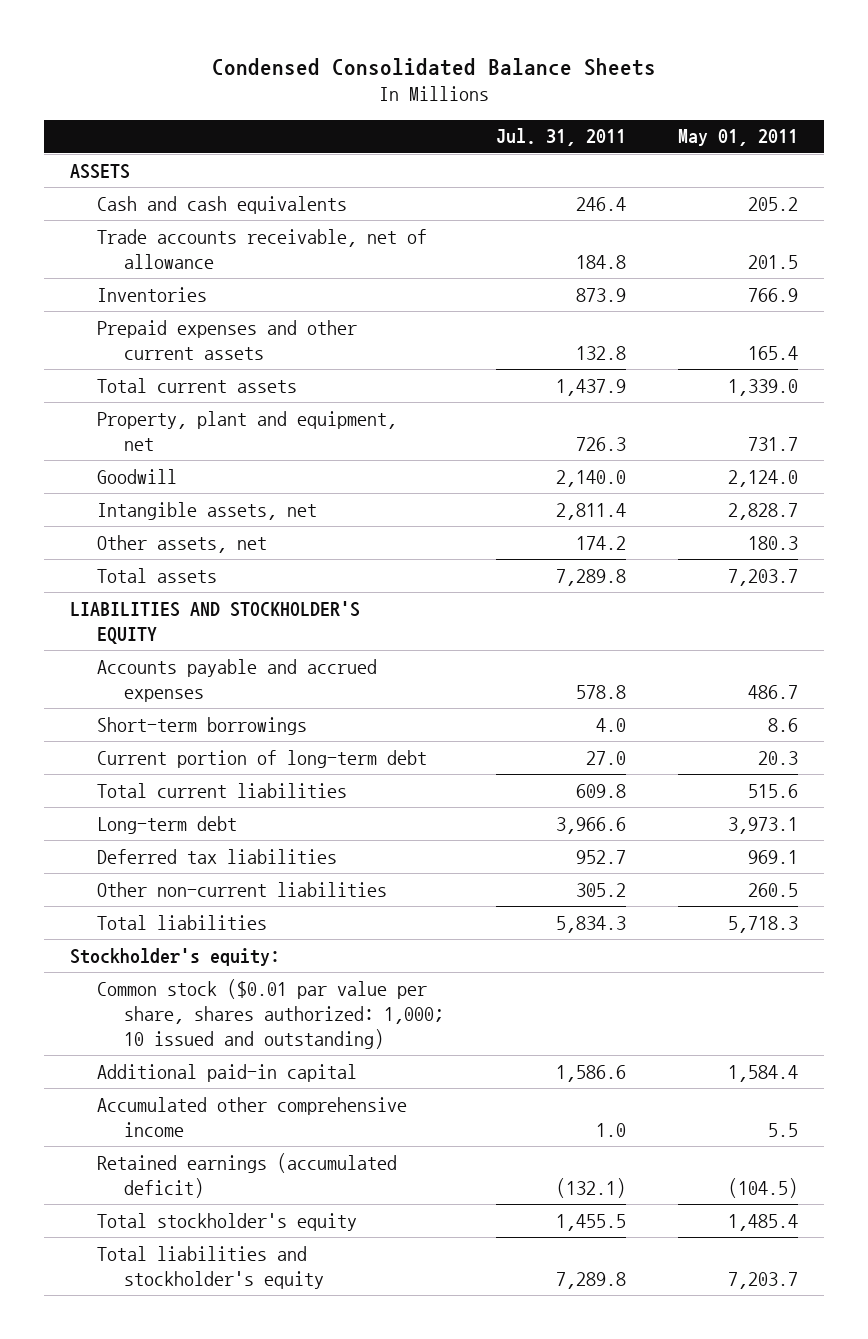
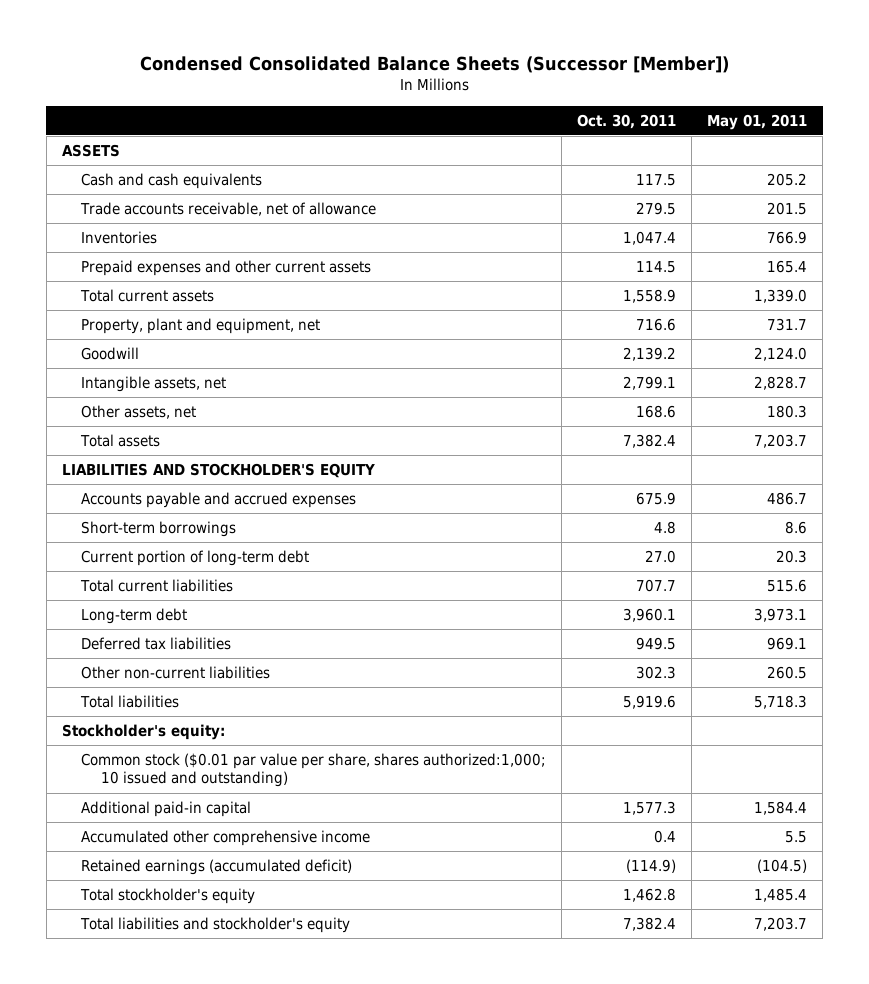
[211,57,656,76] Condensed Consolidated Balance Sheets -> [139,55,729,73] Condensed Consolidated Balance Sheets (Successor [Member])
[496,128,627,147] Jul. 31, 2011 -> none
none -> [577,113,677,129] Oct. 30, 2011
[96,978,445,1049] Common stock ($0.01 par value per share, shares authorized: 1,000; 10 issued and outstanding) -> [81,753,547,788] Common stock ($0.01 par value per share, shares authorized:1,000; 10 issued and outstanding)

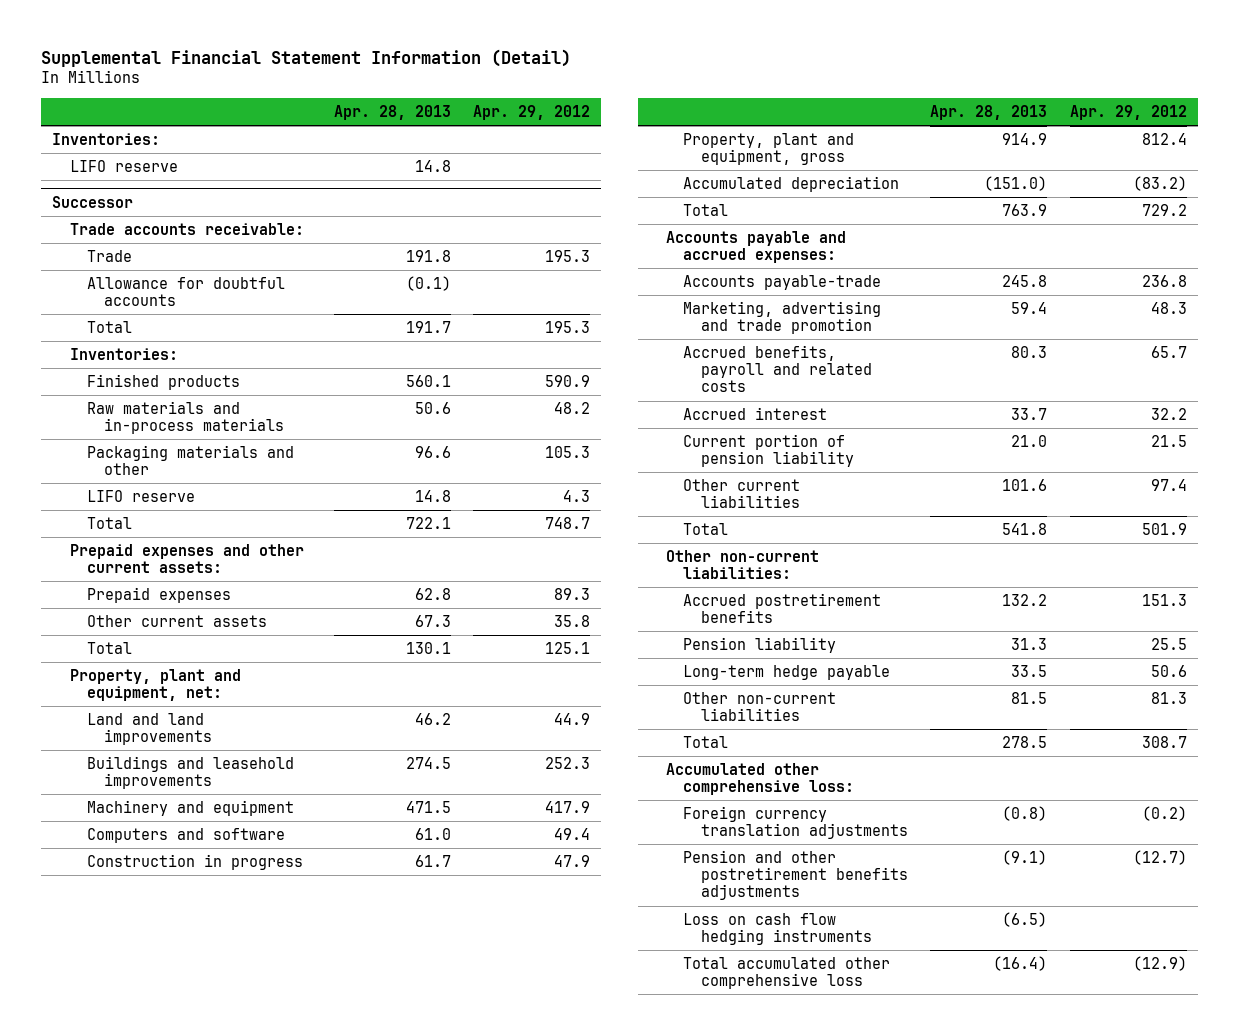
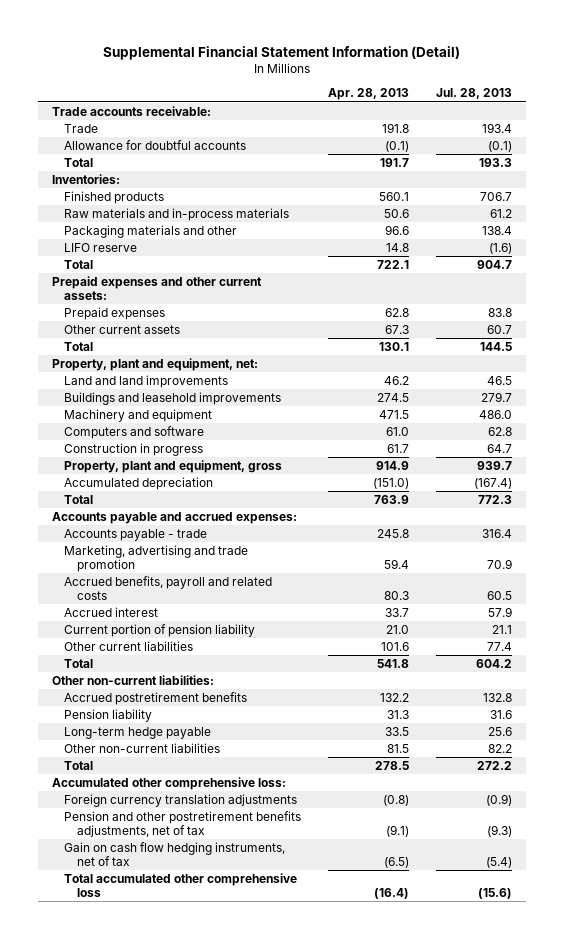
[472,104,590,120] Apr. 29, 2012 -> none
none -> [436,88,513,100] Jul. 28, 2013
[52,132,161,145] Inventories: -> none
[69,159,178,172] LIFO reserve -> none
[52,195,134,208] Successor -> none
[683,274,882,290] Accounts payable-trade -> [64,528,208,541] Accounts payable - trade
[683,849,908,901] Pension and other postretirement benefits adjustments -> [64,810,302,837] Pension and other postretirement benefits adjustments, net of tax
[683,912,872,946] Loss on cash flow hedging instruments -> [64,841,286,866] Gain on cash flow hedging instruments, net of tax

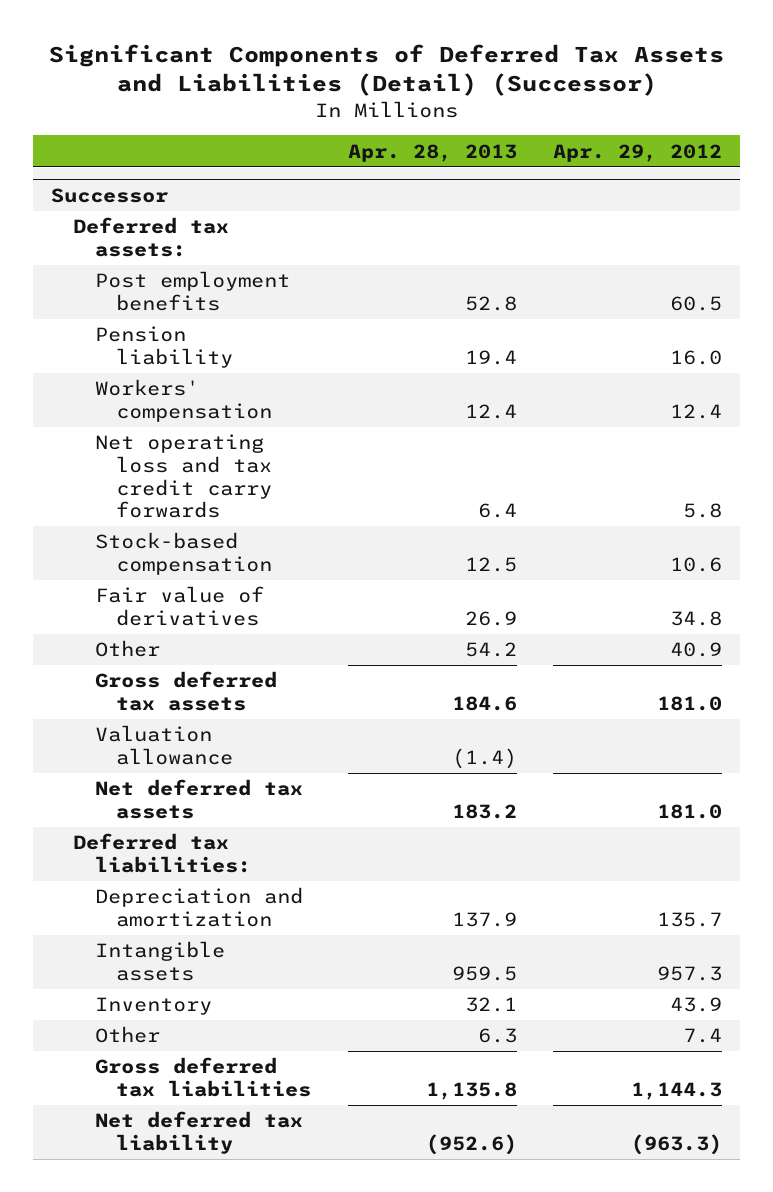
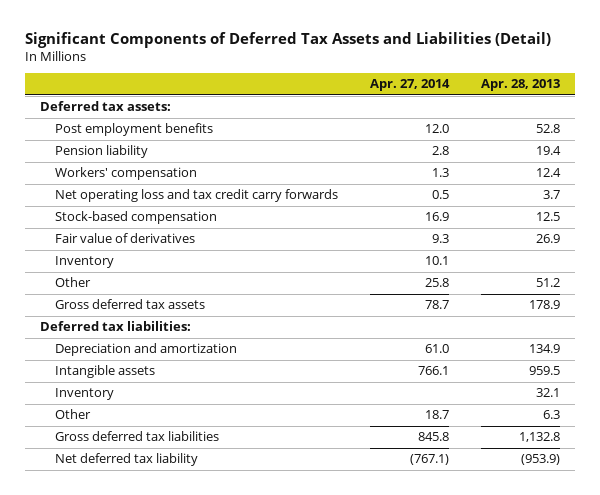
[48,44,724,97] Significant Components of Deferred Tax Assets and Liabilities (Detail) (Successor) -> [24,31,551,48] Significant Components of Deferred Tax Assets and Liabilities (Detail)
[553,143,723,162] Apr. 29, 2012 -> none
none -> [370,79,451,92] Apr. 27, 2014
[51,187,170,203] Successor -> none
[477,503,517,519] 6.4 -> [542,190,560,200] 3.7
[94,725,234,765] Valuation allowance -> none
[94,779,303,819] Net deferred tax assets -> none
none -> [55,256,115,269] Inventory
[464,642,517,658] 54.2 -> [535,278,560,288] 51.2
[451,695,517,711] 184.6 -> [528,300,560,310] 178.9
[451,911,517,927] 137.9 -> [528,344,560,354] 134.9
[425,1081,517,1100] 1,135.8 -> [518,432,560,443] 1,132.8
[425,1133,517,1155] (952.6) -> [520,454,560,466] (953.9)

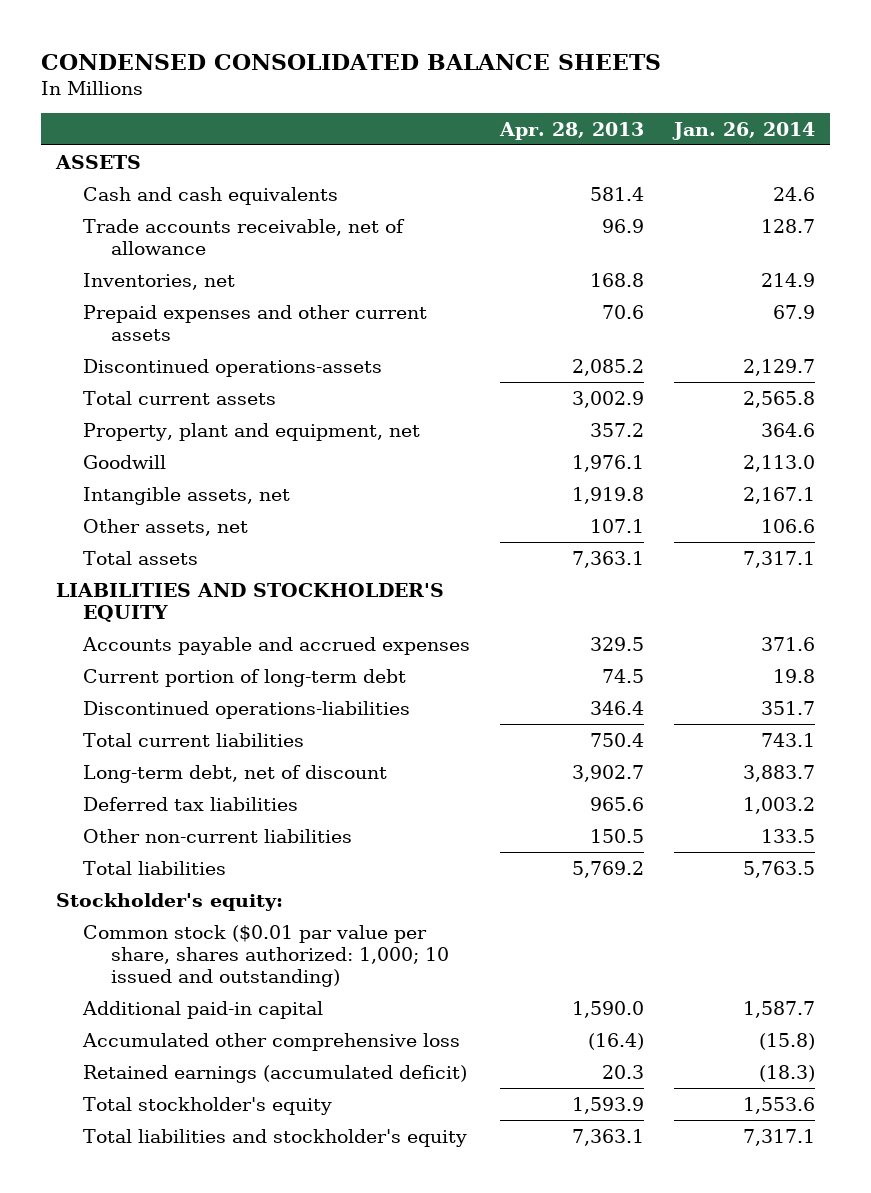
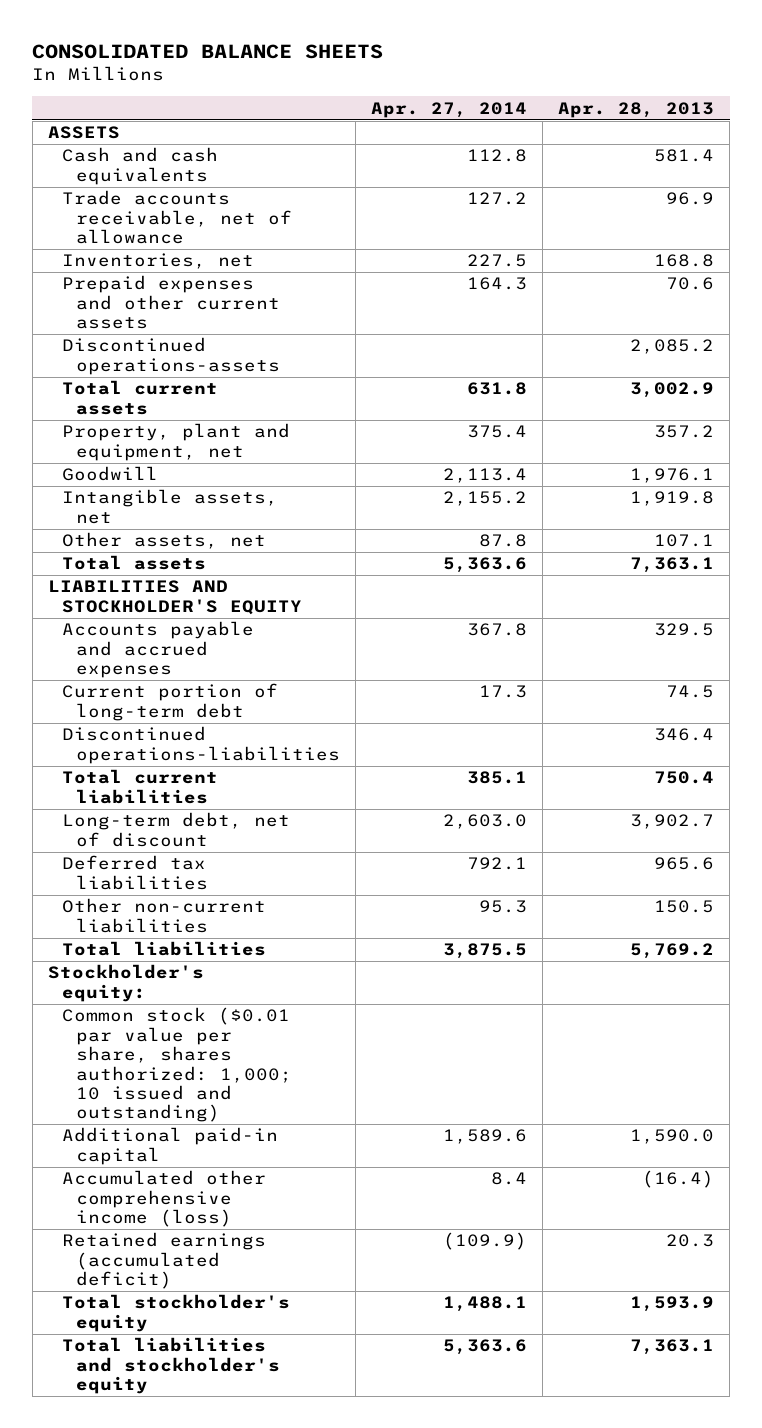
[40,53,661,70] CONDENSED CONSOLIDATED BALANCE SHEETS -> [32,43,384,59] CONSOLIDATED BALANCE SHEETS
[671,121,815,140] Jan. 26, 2014 -> none
none -> [371,101,528,118] Apr. 27, 2014
[82,1032,461,1051] Accumulated other comprehensive loss -> [61,1170,266,1228] Accumulated other comprehensive income (loss)

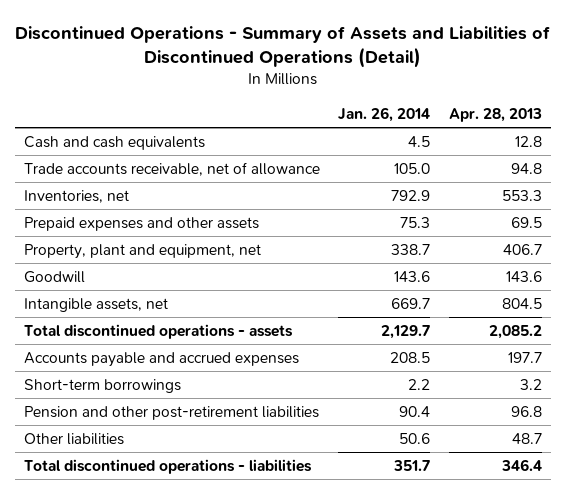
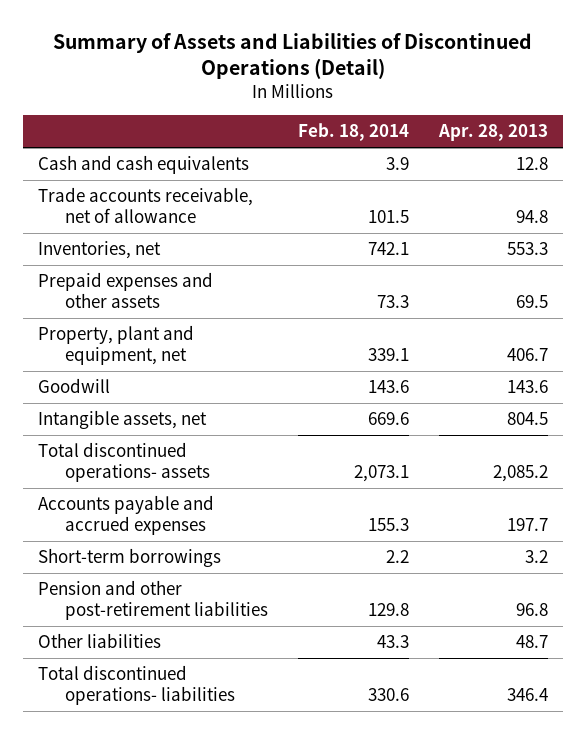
[14,25,550,69] Discontinued Operations - Summary of Assets and Liabilities of Discontinued Operations (Detail) -> [53,33,533,80] Summary of Assets and Liabilities of Discontinued Operations (Detail)
[338,106,431,122] Jan. 26, 2014 -> none
none -> [297,123,409,142] Feb. 18, 2014
[23,323,293,339] Total discontinued operations - assets -> [38,442,210,482] Total discontinued operations- assets
[23,458,312,474] Total discontinued operations - liabilities -> [38,665,235,705] Total discontinued operations- liabilities

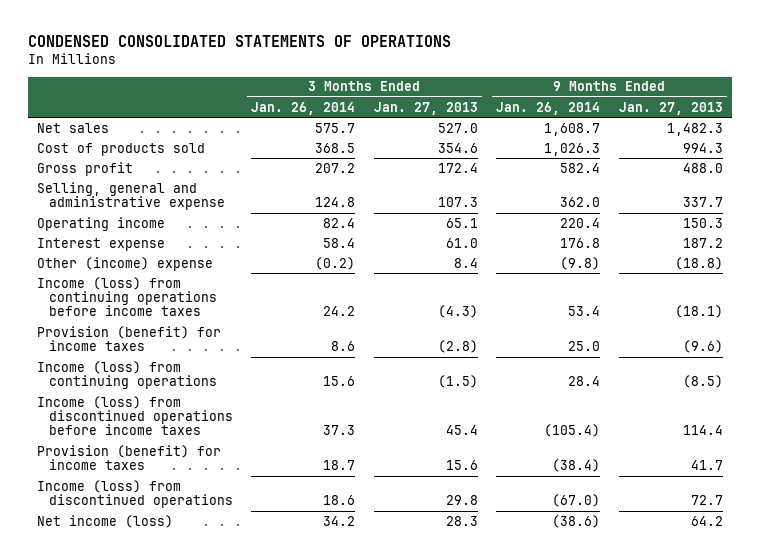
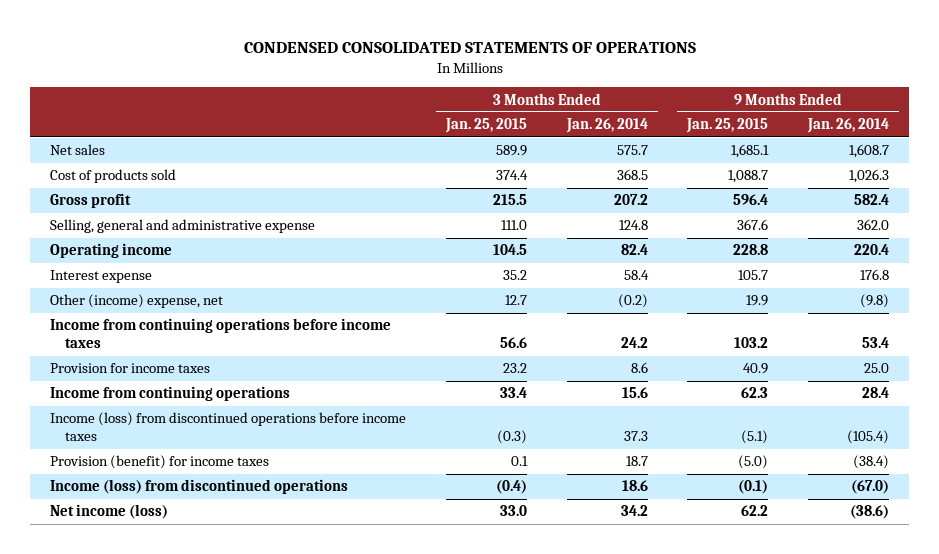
[373,101,478,115] Jan. 27, 2013 -> none
[618,101,723,115] Jan. 27, 2013 -> none
none -> [444,118,527,134] Jan. 25, 2015
none -> [686,118,769,134] Jan. 25, 2015
[37,256,214,271] Other (income) expense -> [50,294,224,309] Other (income) expense, net
[37,276,217,317] Income (loss) from continuing operations before income taxes -> [50,318,392,349] Income from continuing operations before income taxes
[37,325,222,352] Provision (benefit) for income taxes -> [50,363,211,374] Provision for income taxes
[37,360,217,390] Income (loss) from continuing operations -> [50,386,291,402] Income from continuing operations

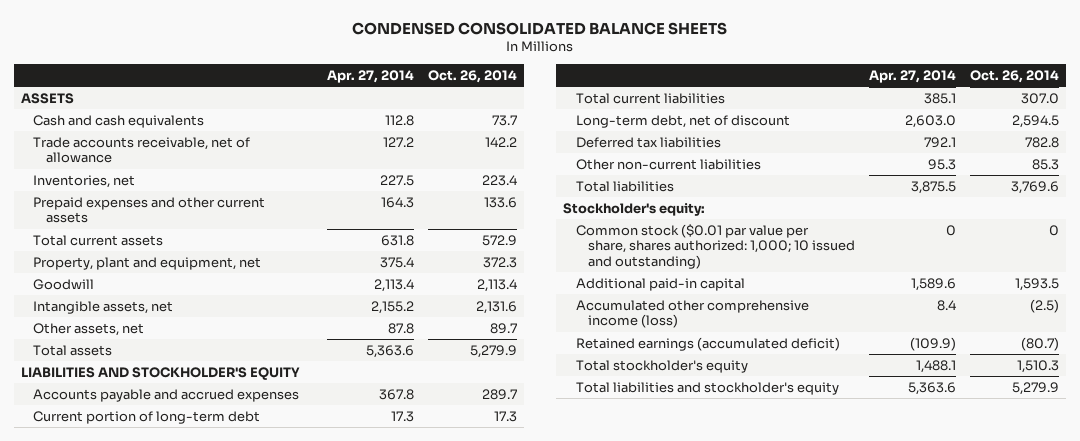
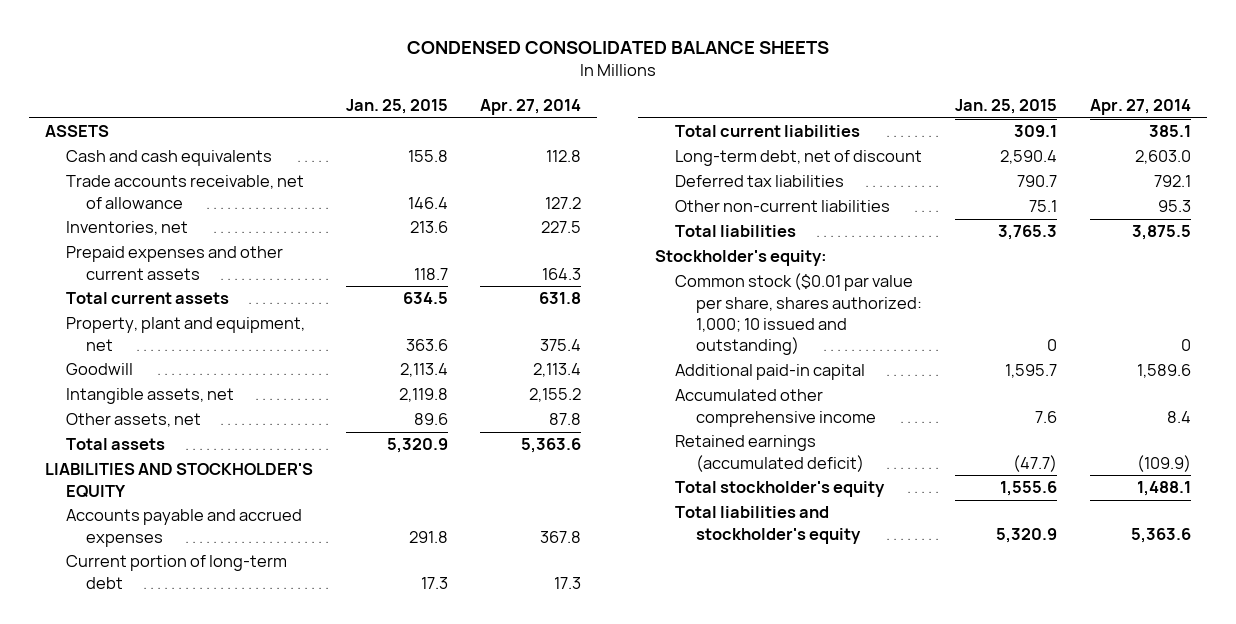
[427,69,517,83] Oct. 26, 2014 -> none
none -> [345,98,448,114] Jan. 25, 2015
[575,299,809,329] Accumulated other comprehensive income (loss) -> [675,389,876,427] Accumulated other comprehensive income

